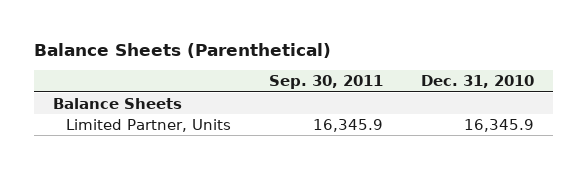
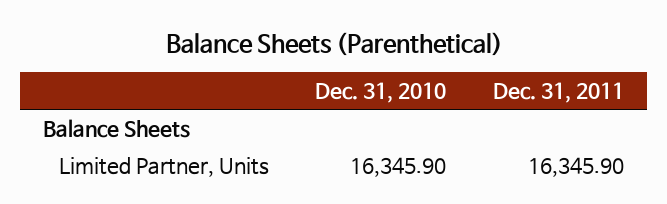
[269,75,384,90] Sep. 30, 2011 -> none
none -> [493,82,625,104] Dec. 31, 2011
[464,118,535,132] 16,345.9 -> [350,156,447,177] 16,345.90

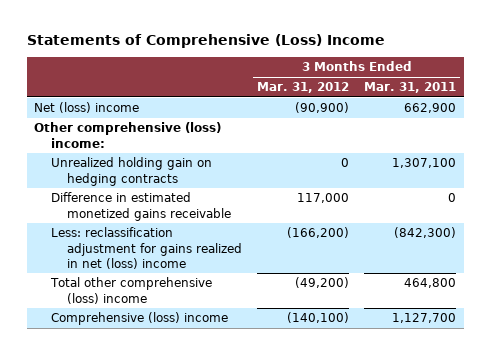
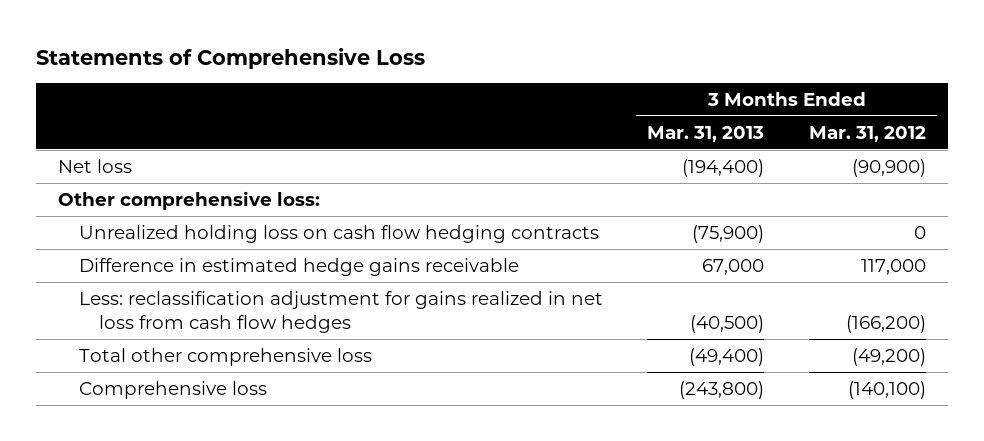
[26,34,385,49] Statements of Comprehensive (Loss) Income -> [35,47,425,69] Statements of Comprehensive Loss
[364,82,457,94] Mar. 31, 2011 -> none
none -> [647,125,765,142] Mar. 31, 2013
[34,102,140,114] Net (loss) income -> [58,158,133,173] Net loss
[34,122,222,148] Other comprehensive (loss) income: -> [58,190,321,210] Other comprehensive loss:
[50,157,212,186] Unrealized holding gain on hedging contracts -> [78,224,599,243] Unrealized holding loss on cash flow hedging contracts
[50,192,232,221] Difference in estimated monetized gains receivable -> [78,257,519,276] Difference in estimated hedge gains receivable
[50,227,243,269] Less: reclassification adjustment for gains realized in net (loss) income -> [78,290,603,333] Less: reclassification adjustment for gains realized in net loss from cash flow hedges
[49,277,212,304] Total other comprehensive (loss) income -> [78,347,372,366] Total other comprehensive loss
[50,312,228,326] Comprehensive (loss) income -> [78,380,267,399] Comprehensive loss

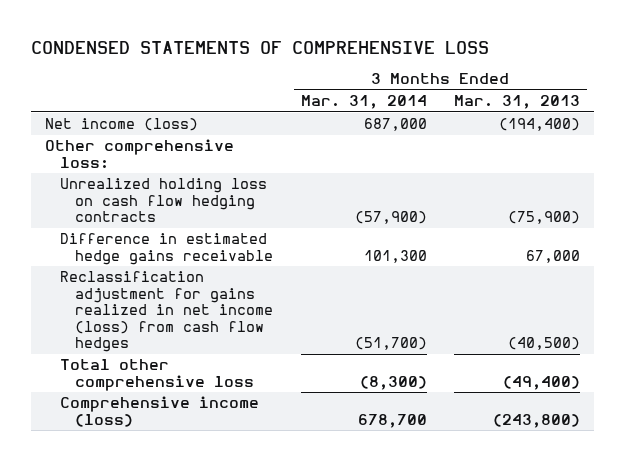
[35,47,425,69] Statements of Comprehensive Loss -> [31,40,490,54] CONDENSED STATEMENTS OF COMPREHENSIVE LOSS
[809,125,927,142] Mar. 31, 2012 -> none
none -> [300,95,427,110] Mar. 31, 2014
[58,158,133,173] Net loss -> [44,118,198,132] Net income (loss)
[78,290,603,333] Less: reclassification adjustment for gains realized in net loss from cash flow hedges -> [60,271,274,353] Reclassification adjustment for gains realized in net income (loss) from cash flow hedges
[78,380,267,399] Comprehensive loss -> [60,396,260,427] Comprehensive income (loss)

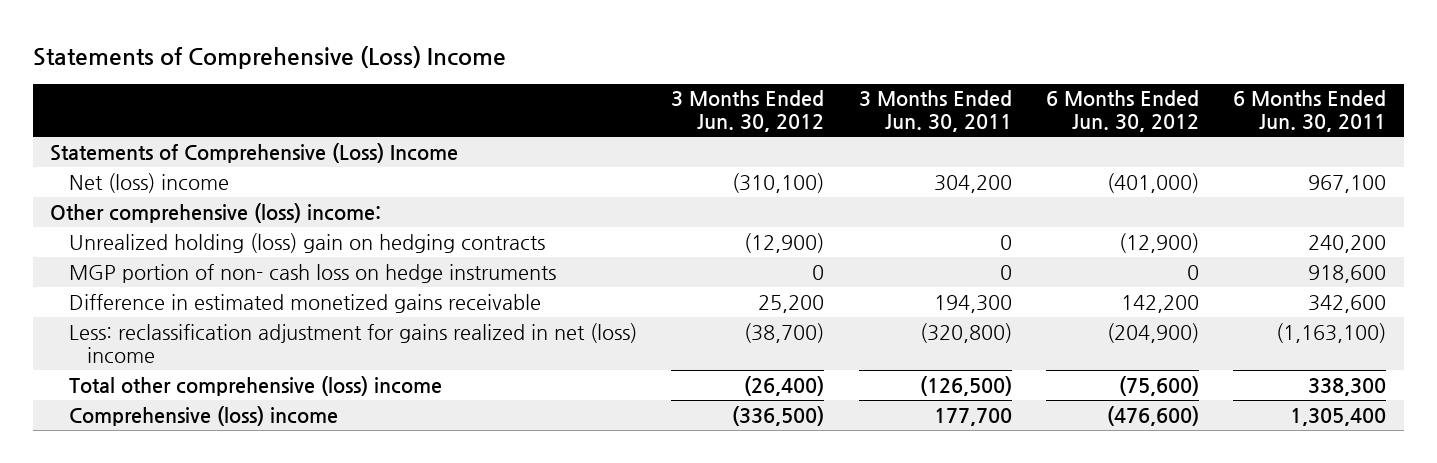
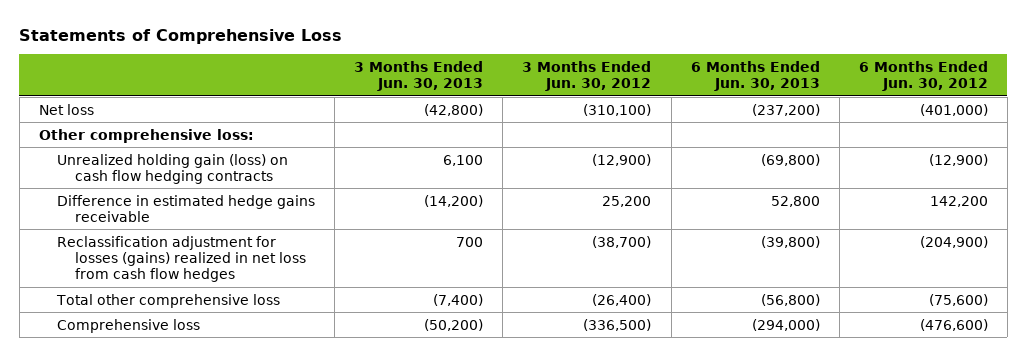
[33,45,507,69] Statements of Comprehensive (Loss) Income -> [19,28,343,44] Statements of Comprehensive Loss
[858,90,1012,133] 3 Months Ended Jun. 30, 2011 -> none
[1233,90,1387,133] 6 Months Ended Jun. 30, 2011 -> none
none -> [354,60,484,92] 3 Months Ended Jun. 30, 2013
none -> [690,60,820,92] 6 Months Ended Jun. 30, 2013
[50,142,459,163] Statements of Comprehensive (Loss) Income -> none
[68,263,556,283] MGP portion of non- cash loss on hedge instruments -> none
[68,172,229,193] Net (loss) income -> [38,103,94,115] Net loss
[50,202,382,223] Other comprehensive (loss) income: -> [38,128,254,143] Other comprehensive loss:
[68,232,545,253] Unrealized holding (loss) gain on hedging contracts -> [57,153,289,184] Unrealized holding gain (loss) on cash flow hedging contracts
[68,293,541,313] Difference in estimated monetized gains receivable -> [57,194,316,222] Difference in estimated hedge gains receivable
[68,322,637,363] Less: reclassification adjustment for gains realized in net (loss) income -> [57,235,307,282] Reclassification adjustment for losses (gains) realized in net loss from cash flow hedges
[68,375,442,396] Total other comprehensive (loss) income -> [56,293,281,308] Total other comprehensive loss
[68,405,338,426] Comprehensive (loss) income -> [57,318,201,333] Comprehensive loss

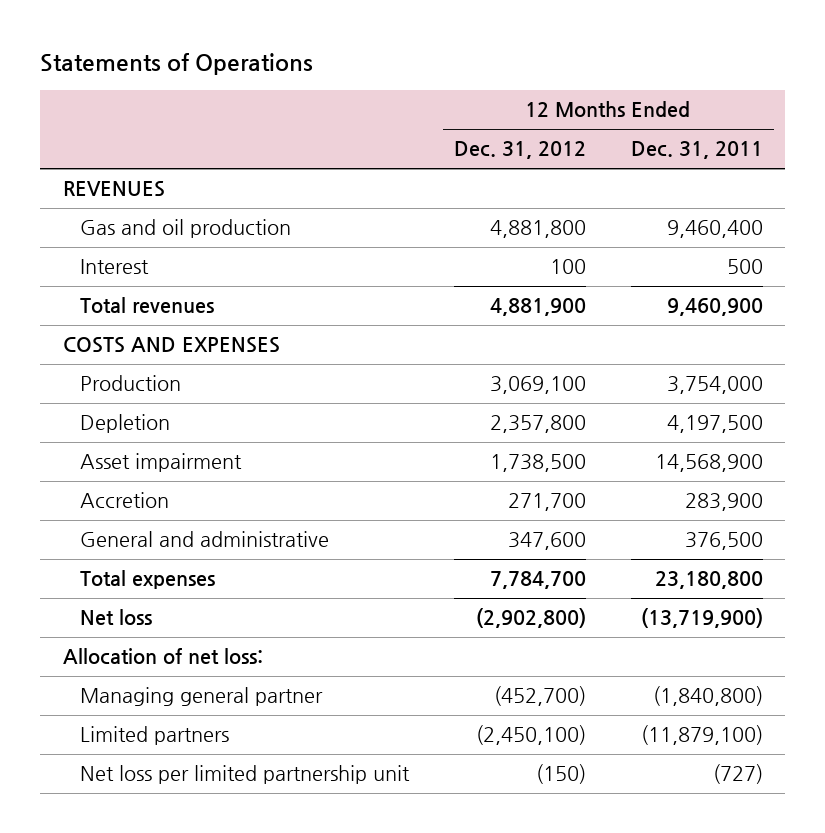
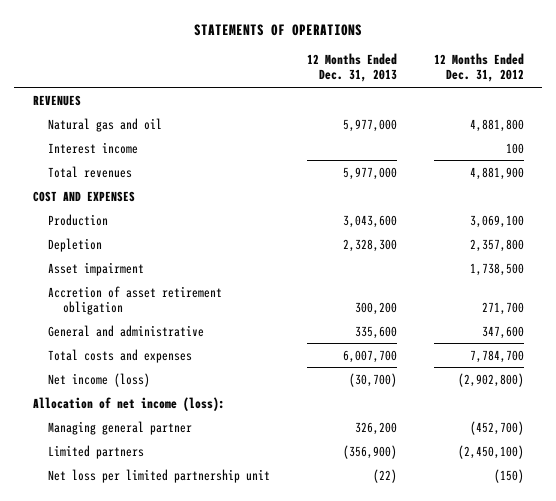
[40,53,314,76] Statements of Operations -> [194,23,363,36] STATEMENTS OF OPERATIONS
[630,141,763,160] Dec. 31, 2011 -> none
none -> [306,53,397,83] 12 Months Ended Dec. 31, 2013
[80,219,292,239] Gas and oil production -> [48,117,163,132] Natural gas and oil
[80,259,150,275] Interest -> [48,141,139,154] Interest income
[62,337,280,354] COSTS AND EXPENSES -> [32,190,135,202] COST AND EXPENSES
[80,492,170,509] Accretion -> [48,285,223,315] Accretion of asset retirement obligation
[80,570,216,590] Total expenses -> [48,348,193,363] Total costs and expenses
[80,609,153,626] Net loss -> [48,372,151,387] Net income (loss)
[62,648,263,666] Allocation of net loss: -> [32,396,225,411] Allocation of net income (loss):

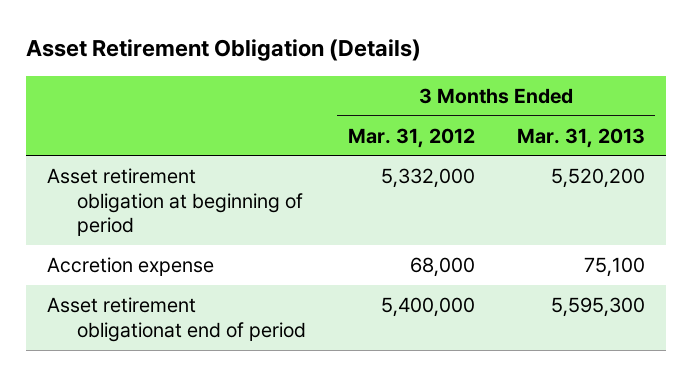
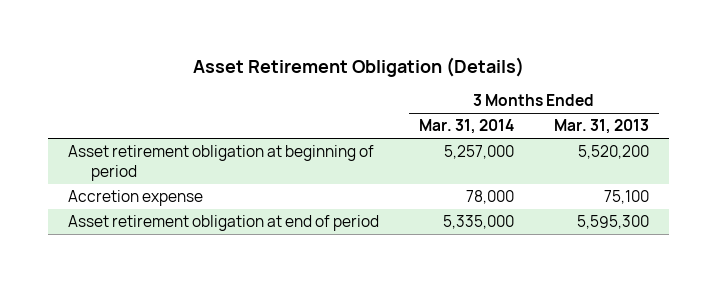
[347,127,475,148] Mar. 31, 2012 -> none
none -> [419,119,515,135] Mar. 31, 2014
[46,296,306,342] Asset retirement obligationat end of period -> [68,215,380,232] Asset retirement obligation at end of period

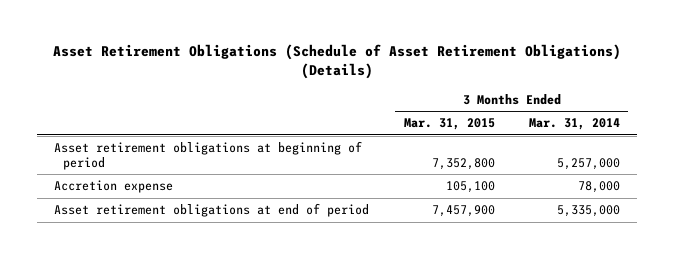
[192,56,524,77] Asset Retirement Obligation (Details) -> [53,44,622,80] Asset Retirement Obligations (Schedule of Asset Retirement Obligations) (Details)
[554,119,650,135] Mar. 31, 2013 -> none
none -> [403,118,495,131] Mar. 31, 2015
[68,145,375,182] Asset retirement obligation at beginning of period -> [54,141,363,170] Asset retirement obligations at beginning of period
[68,215,380,232] Asset retirement obligation at end of period -> [54,203,370,218] Asset retirement obligations at end of period

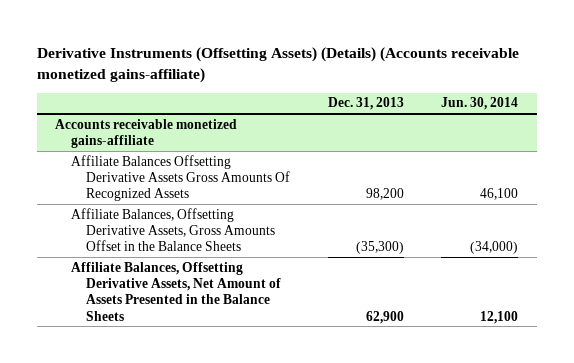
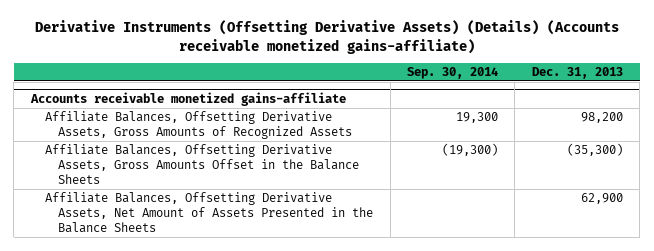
[36,46,519,83] Derivative Instruments (Offsetting Assets) (Details) (Accounts receivable monetized gains-affiliate) -> [34,20,619,54] Derivative Instruments (Offsetting Derivative Assets) (Details) (Accounts receivable monetized gains-affiliate)
[441,97,519,111] Jun. 30, 2014 -> none
none -> [407,66,499,79] Sep. 30, 2014
[70,154,290,202] Affiliate Balances Offsetting Derivative Assets Gross Amounts Of Recognized Assets -> [44,111,353,140] Affiliate Balances, Offsetting Derivative Assets, Gross Amounts of Recognized Assets

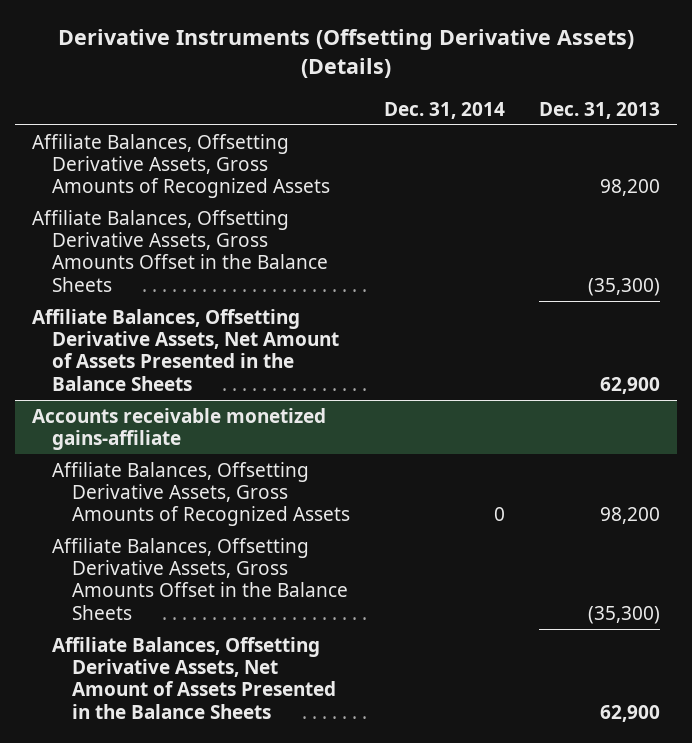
[34,20,619,54] Derivative Instruments (Offsetting Derivative Assets) (Details) (Accounts receivable monetized gains-affiliate) -> [58,28,635,79] Derivative Instruments (Offsetting Derivative Assets) (Details)
[407,66,499,79] Sep. 30, 2014 -> none
none -> [383,101,505,119] Dec. 31, 2014
none -> [32,133,331,199] Affiliate Balances, Offsetting Derivative Assets, Gross Amounts of Recognized Assets
none -> [32,209,329,292] Affiliate Balances, Offsetting Derivative Assets, Gross Amounts Offset in the Balance Sheets
none -> [32,308,340,391] Affiliate Balances, Offsetting Derivative Assets, Net Amount of Assets Presented in the Balance Sheets

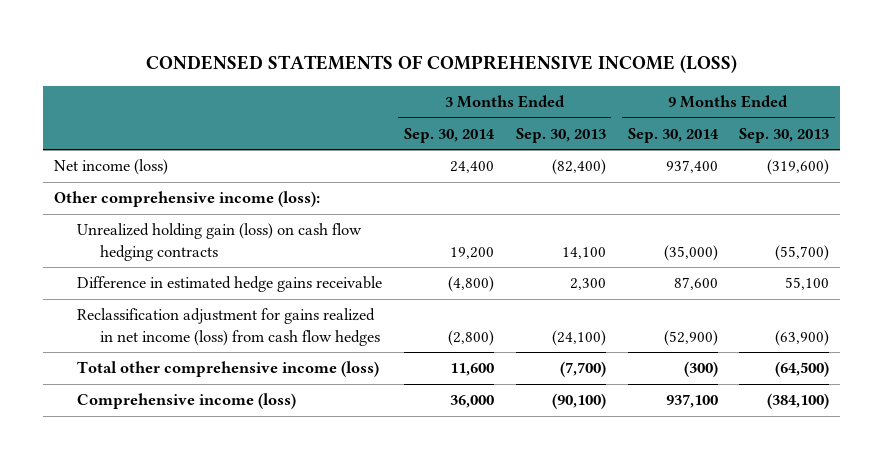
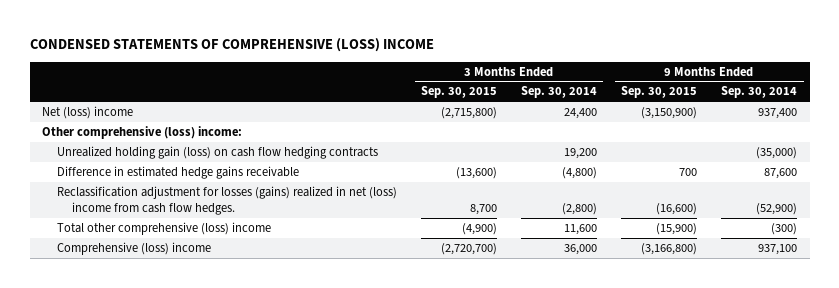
[145,54,737,73] CONDENSED STATEMENTS OF COMPREHENSIVE INCOME (LOSS) -> [29,38,434,53] CONDENSED STATEMENTS OF COMPREHENSIVE (LOSS) INCOME
[515,127,606,143] Sep. 30, 2013 -> none
[739,127,830,143] Sep. 30, 2013 -> none
none -> [420,86,497,99] Sep. 30, 2015
none -> [621,86,698,99] Sep. 30, 2015
[53,159,168,176] Net income (loss) -> [41,106,133,120] Net (loss) income
[53,191,320,208] Other comprehensive income (loss): -> [41,126,242,140] Other comprehensive (loss) income:
[76,308,380,346] Reclassification adjustment for gains realized in net income (loss) from cash flow hedges -> [56,186,397,215] Reclassification adjustment for losses (gains) realized in net (loss) income from cash flow hedges.
[76,361,379,378] Total other comprehensive income (loss) -> [56,222,271,236] Total other comprehensive (loss) income
[76,393,296,410] Comprehensive income (loss) -> [56,242,211,256] Comprehensive (loss) income

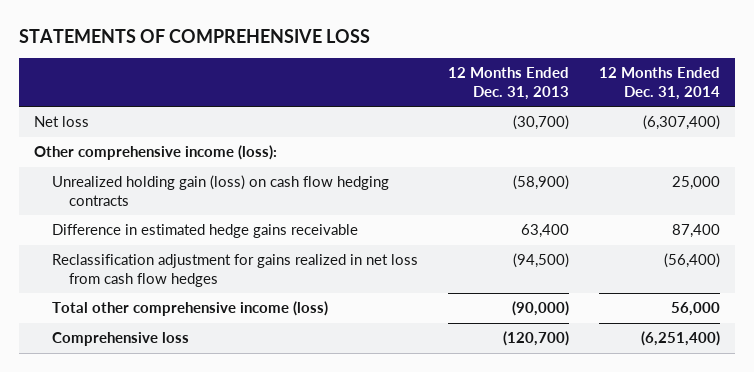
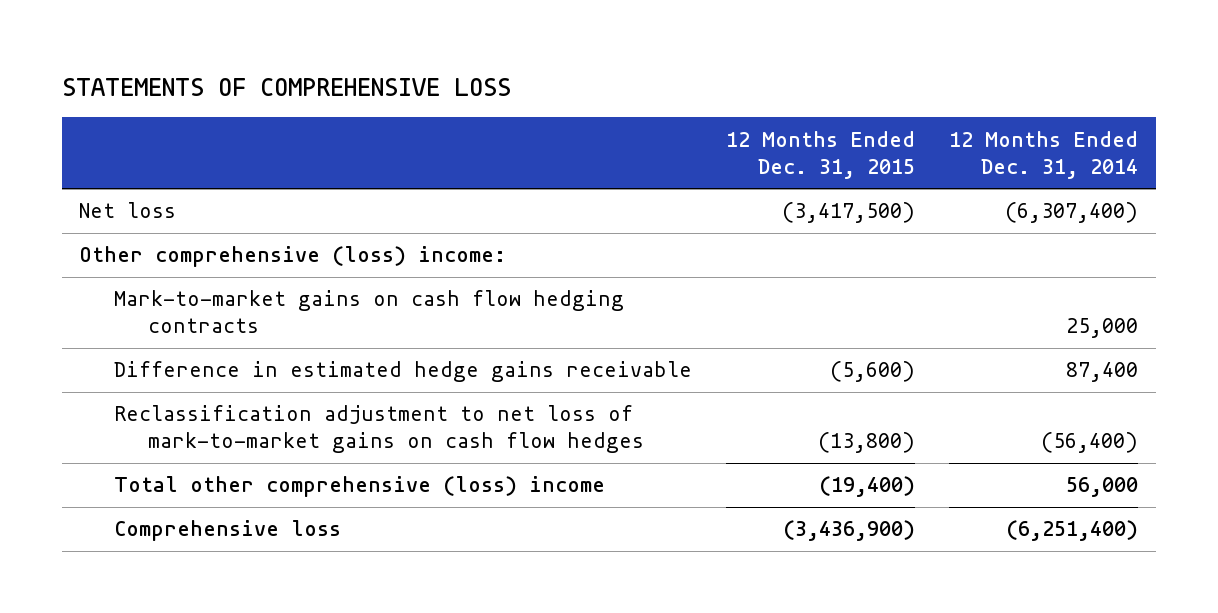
[447,67,569,100] 12 Months Ended Dec. 31, 2013 -> none
none -> [725,130,915,179] 12 Months Ended Dec. 31, 2015
[34,145,278,161] Other comprehensive income (loss): -> [79,246,507,268] Other comprehensive (loss) income:
[51,175,389,207] Unrealized holding gain (loss) on cash flow hedging contracts -> [113,290,624,334] Mark-to-market gains on cash flow hedging contracts
[51,254,418,288] Reclassification adjustment for gains realized in net loss from cash flow hedges -> [113,405,644,454] Reclassification adjustment to net loss of mark-to-market gains on cash flow hedges
[51,301,328,317] Total other comprehensive income (loss) -> [113,476,605,498] Total other comprehensive (loss) income

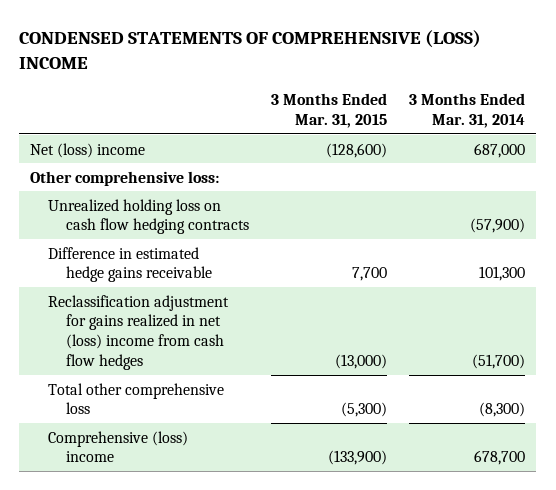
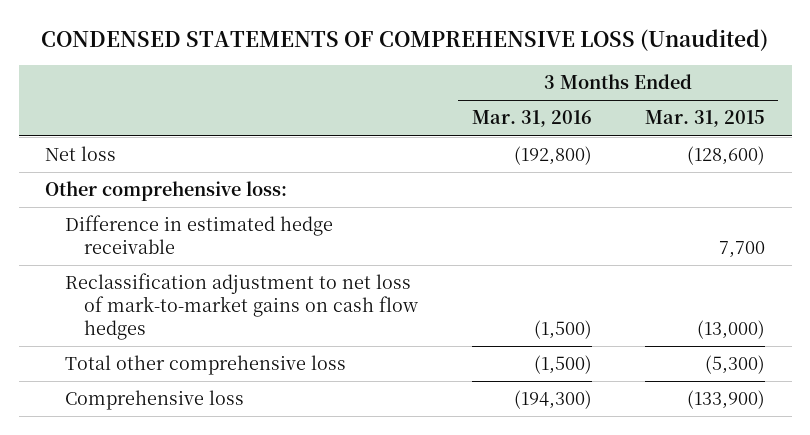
[19,30,482,70] CONDENSED STATEMENTS OF COMPREHENSIVE (LOSS) INCOME -> [41,28,769,51] CONDENSED STATEMENTS OF COMPREHENSIVE LOSS (Unaudited)
[409,93,526,128] 3 Months Ended Mar. 31, 2014 -> none
none -> [471,110,592,128] Mar. 31, 2016
[30,142,146,158] Net (loss) income -> [45,146,117,162] Net loss
[48,198,250,235] Unrealized holding loss on cash flow hedging contracts -> none
[48,246,213,283] Difference in estimated hedge gains receivable -> [64,215,333,255] Difference in estimated hedge receivable
[48,294,230,370] Reclassification adjustment for gains realized in net (loss) income from cash flow hedges -> [64,273,419,341] Reclassification adjustment to net loss of mark-to-market gains on cash flow hedges
[48,430,189,463] Comprehensive (loss) income -> [64,390,244,411] Comprehensive loss

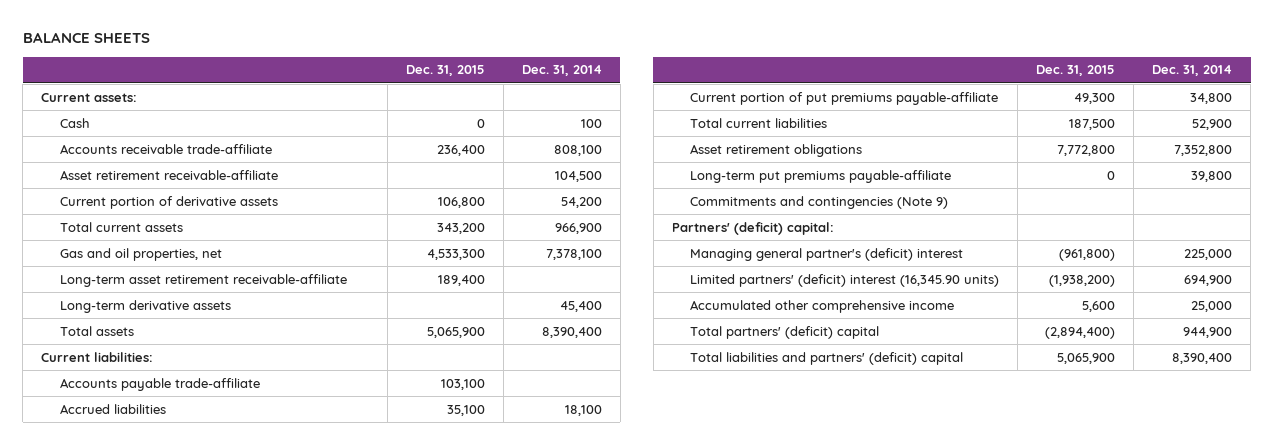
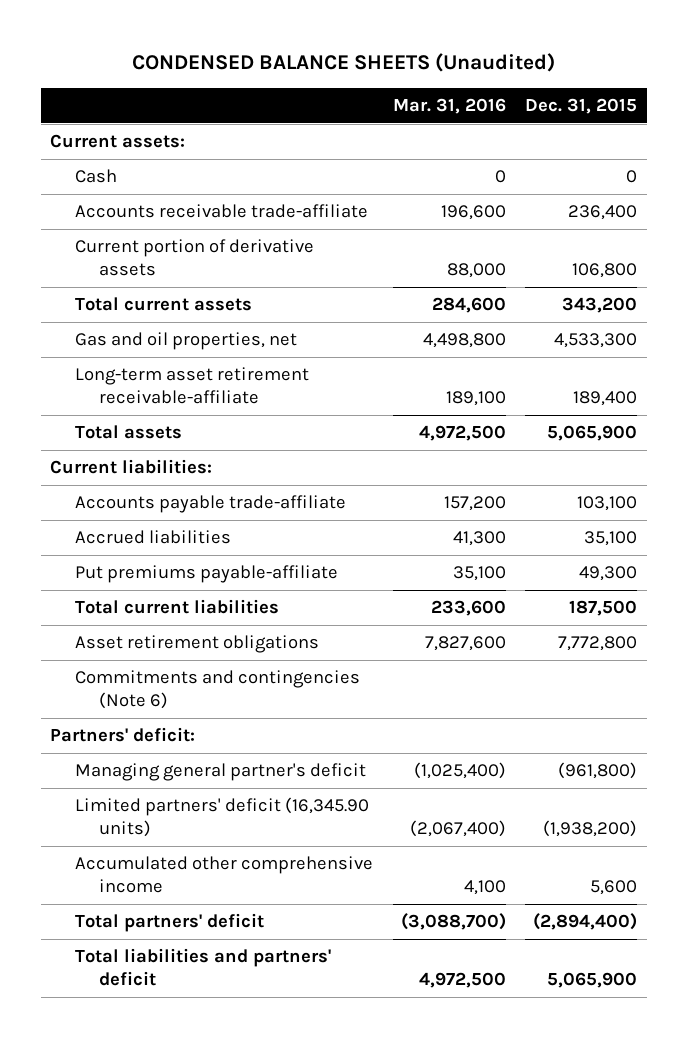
[22,32,150,44] BALANCE SHEETS -> [131,53,555,73] CONDENSED BALANCE SHEETS (Unaudited)
[521,65,602,77] Dec. 31, 2014 -> none
none -> [392,97,506,114] Mar. 31, 2016
[60,169,279,180] Asset retirement receivable-affiliate -> none
[60,299,232,313] Long-term derivative assets -> none
[690,91,999,105] Current portion of put premiums payable-affiliate -> [74,565,338,584] Put premiums payable-affiliate
[690,169,952,183] Long-term put premiums payable-affiliate -> none
[690,195,949,209] Commitments and contingencies (Note 9) -> [74,670,360,710] Commitments and contingencies (Note 6)
[671,221,834,235] Partners' (deficit) capital: -> [50,727,196,743] Partners' deficit:
[690,247,964,261] Managing general partner's (deficit) interest -> [74,763,366,782] Managing general partner's deficit
[690,273,1000,287] Limited partners' (deficit) interest (16,345.90 units) -> [74,797,369,838] Limited partners' deficit (16,345.90 units)
[690,325,880,339] Total partners' (deficit) capital -> [74,913,264,933] Total partners' deficit
[690,351,964,365] Total liabilities and partners' (deficit) capital -> [74,948,331,987] Total liabilities and partners' deficit

